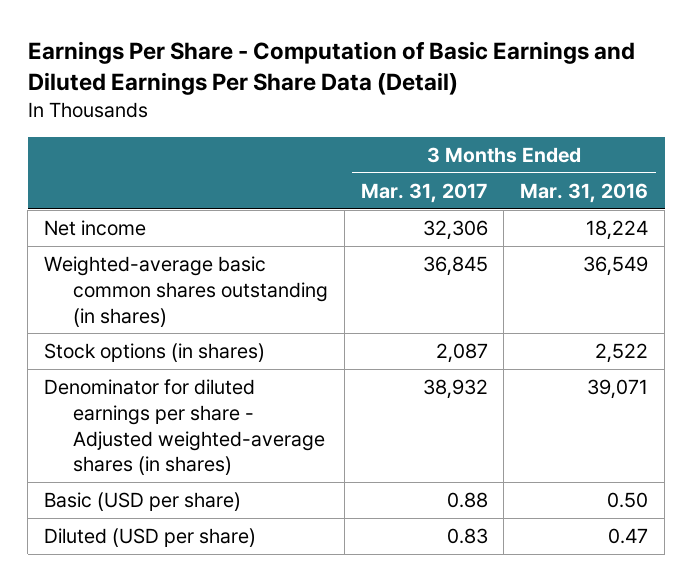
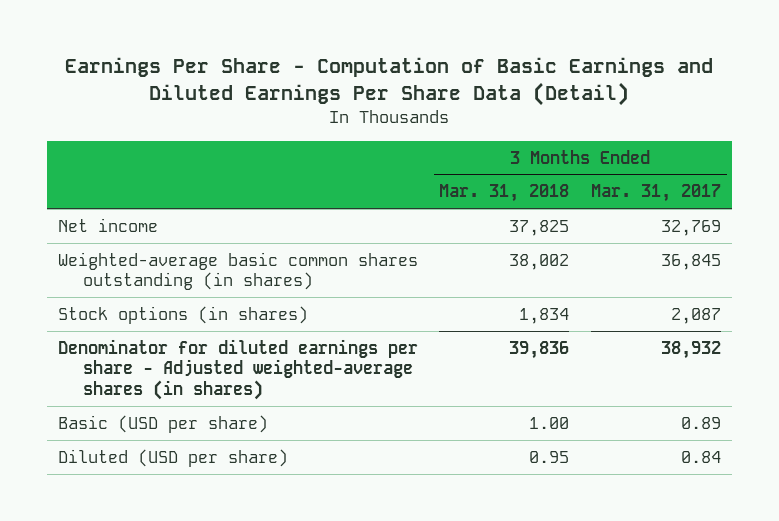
[520,182,649,203] Mar. 31, 2016 -> none
none -> [439,184,570,203] Mar. 31, 2018
[422,219,488,240] 32,306 -> [661,219,722,236] 32,769
[446,491,488,508] 0.88 -> [681,416,722,429] 0.89
[446,527,488,544] 0.83 -> [681,450,722,463] 0.84

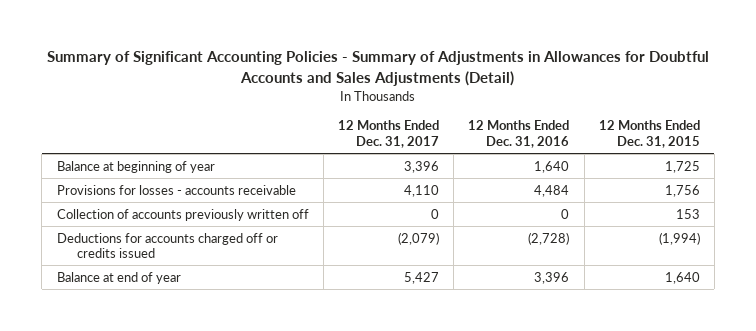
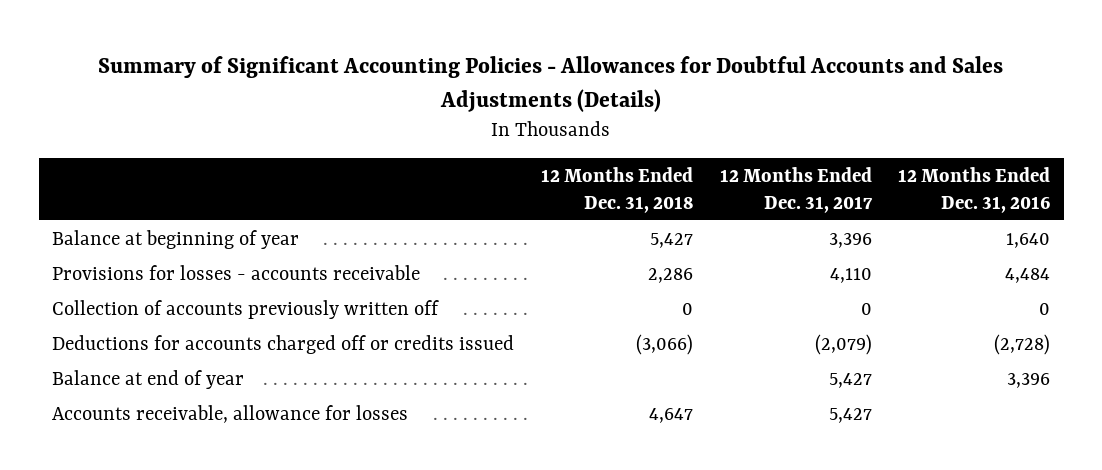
[47,51,710,86] Summary of Significant Accounting Policies - Summary of Adjustments in Allowances for Doubtful Accounts and Sales Adjustments (Detail) -> [98,55,1004,112] Summary of Significant Accounting Policies - Allowances for Doubtful Accounts and Sales Adjustments (Details)
[598,120,700,148] 12 Months Ended Dec. 31, 2015 -> none
none -> [540,166,693,213] 12 Months Ended Dec. 31, 2018
none -> [52,404,409,423] Accounts receivable, allowance for losses

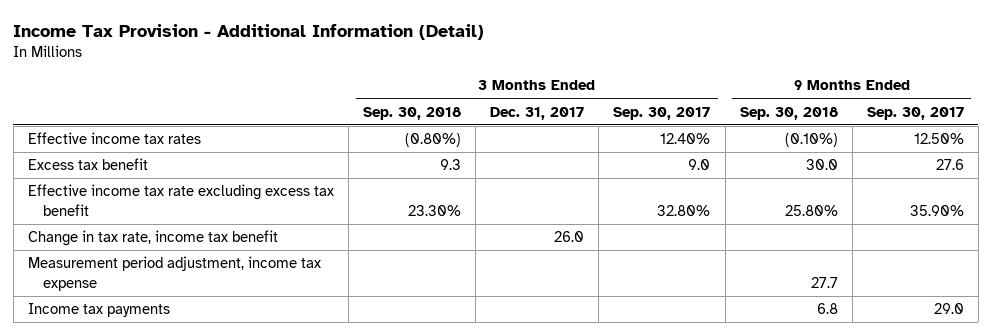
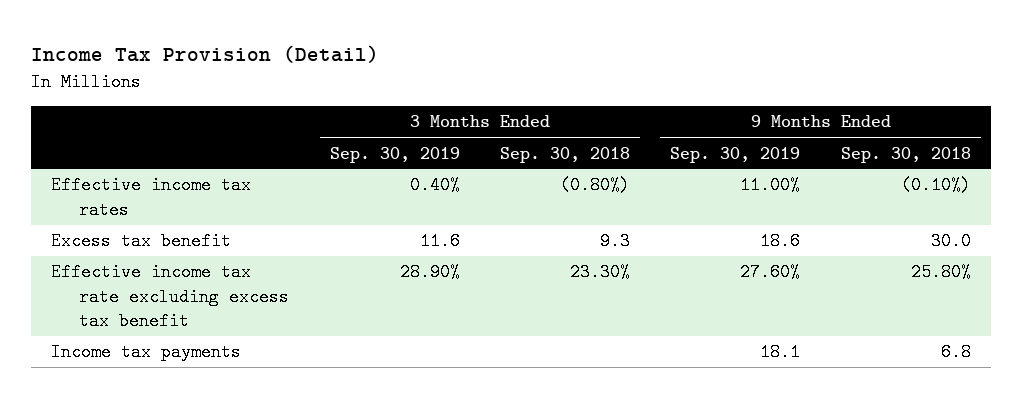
[13,23,485,40] Income Tax Provision - Additional Information (Detail) -> [31,45,380,64] Income Tax Provision (Detail)
[490,106,585,120] Dec. 31, 2017 -> none
[613,106,711,120] Sep. 30, 2017 -> none
[866,106,964,120] Sep. 30, 2017 -> none
none -> [329,146,460,163] Sep. 30, 2019
none -> [670,146,801,163] Sep. 30, 2019
[27,230,278,247] Change in tax rate, income tax benefit -> none
[27,256,321,291] Measurement period adjustment, income tax expense -> none

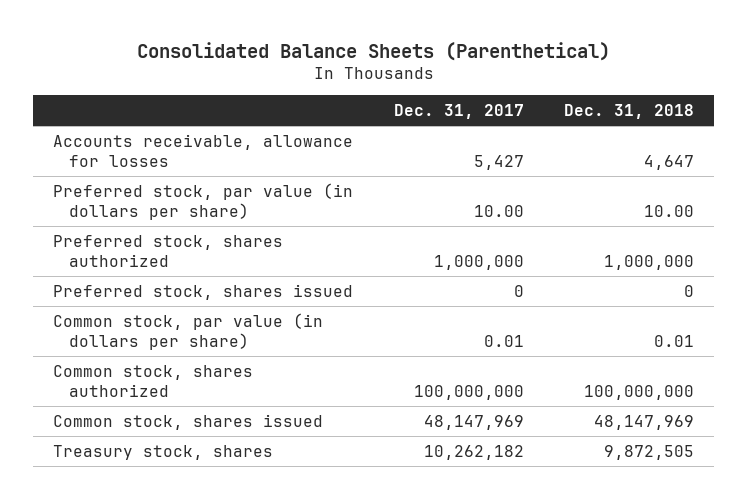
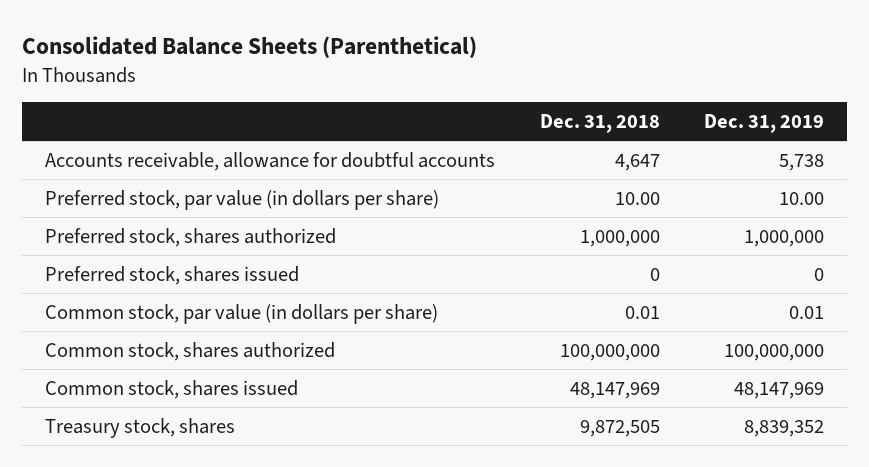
[393,104,524,120] Dec. 31, 2017 -> none
none -> [704,113,825,133] Dec. 31, 2019
[53,133,354,167] Accounts receivable, allowance for losses -> [44,151,495,171] Accounts receivable, allowance for doubtful accounts

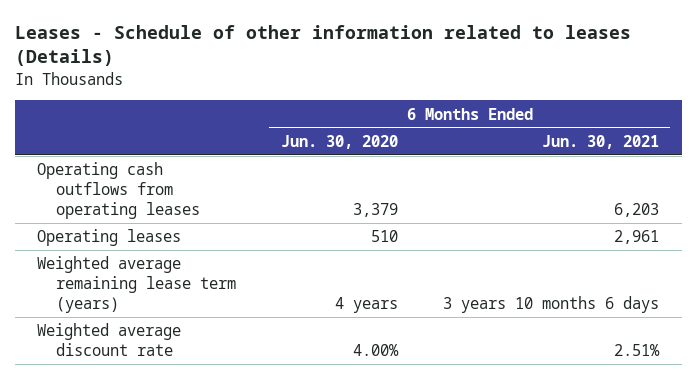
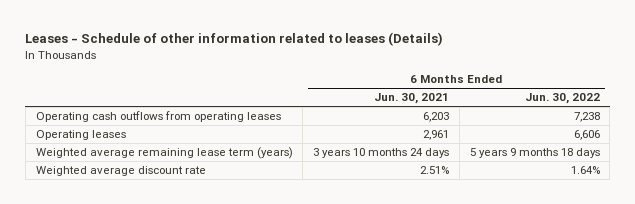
[280,134,398,149] Jun. 30, 2020 -> none
none -> [524,93,600,105] Jun. 30, 2022
[443,296,660,314] 3 years 10 months 6 days -> [313,148,450,159] 3 years 10 months 24 days

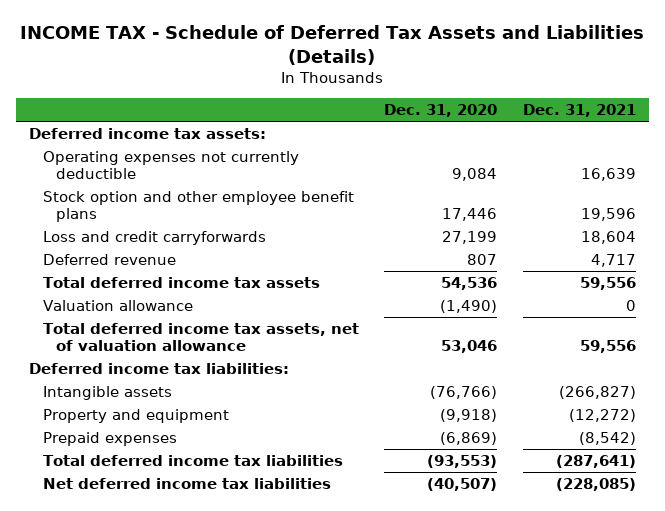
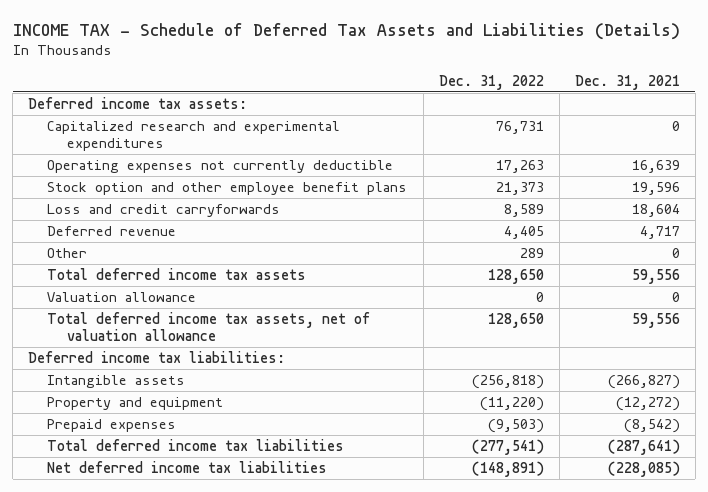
[384,104,498,118] Dec. 31, 2020 -> none
none -> [438,75,544,91] Dec. 31, 2022
none -> [47,120,341,152] Capitalized research and experimental expenditures
none -> [47,247,88,258] Other

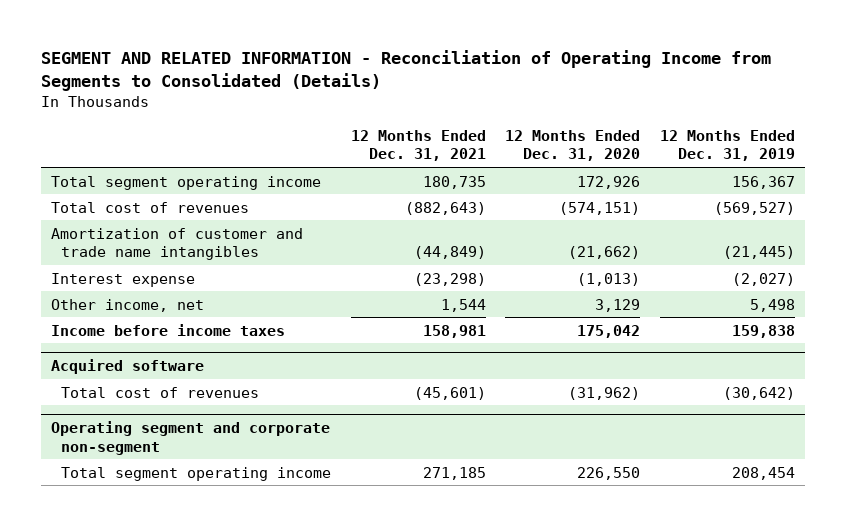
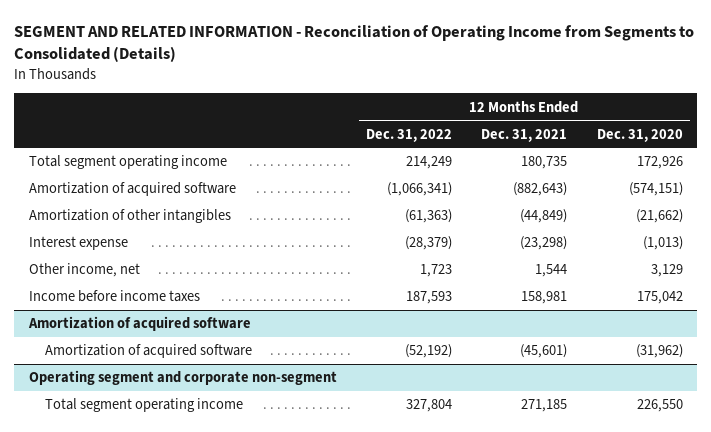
[659,129,795,162] 12 Months Ended Dec. 31, 2019 -> none
none -> [366,128,453,142] Dec. 31, 2022
[50,201,249,213] Total cost of revenues -> [28,182,236,197] Amortization of acquired software
[50,227,303,261] Amortization of customer and trade name intangibles -> [28,209,231,224] Amortization of other intangibles
[50,358,204,374] Acquired software -> [27,316,251,332] Amortization of acquired software
[60,386,259,398] Total cost of revenues -> [45,344,253,359] Amortization of acquired software

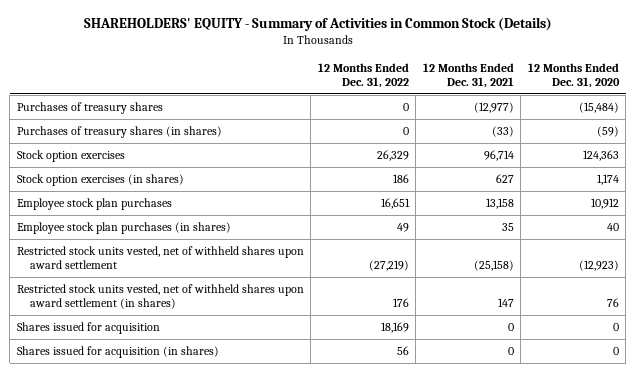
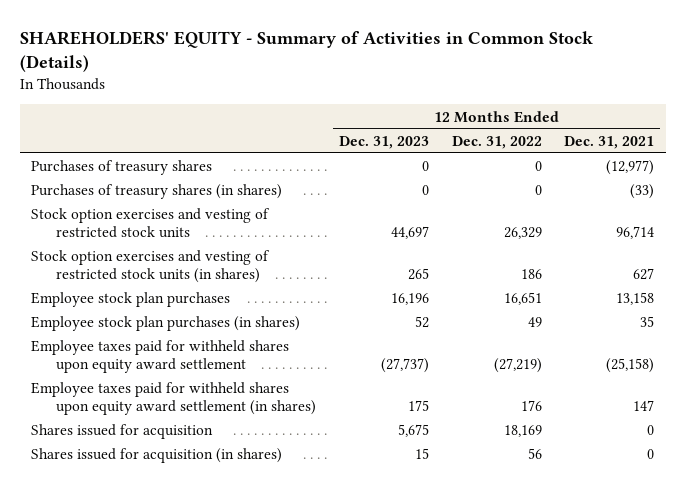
[527,62,620,88] 12 Months Ended Dec. 31, 2020 -> none
none -> [338,135,429,149] Dec. 31, 2023
[16,149,125,162] Stock option exercises -> [31,208,271,239] Stock option exercises and vesting of restricted stock units
[16,173,184,186] Stock option exercises (in shares) -> [31,250,271,284] Stock option exercises and vesting of restricted stock units (in shares)
[16,245,304,270] Restricted stock units vested, net of withheld shares upon award settlement -> [31,340,290,374] Employee taxes paid for withheld shares upon equity award settlement
[16,283,304,310] Restricted stock units vested, net of withheld shares upon award settlement (in shares) -> [31,382,316,416] Employee taxes paid for withheld shares upon equity award settlement (in shares)

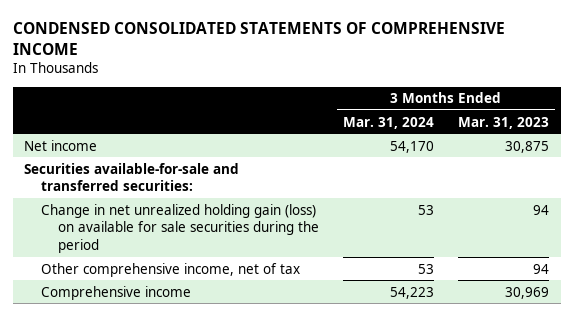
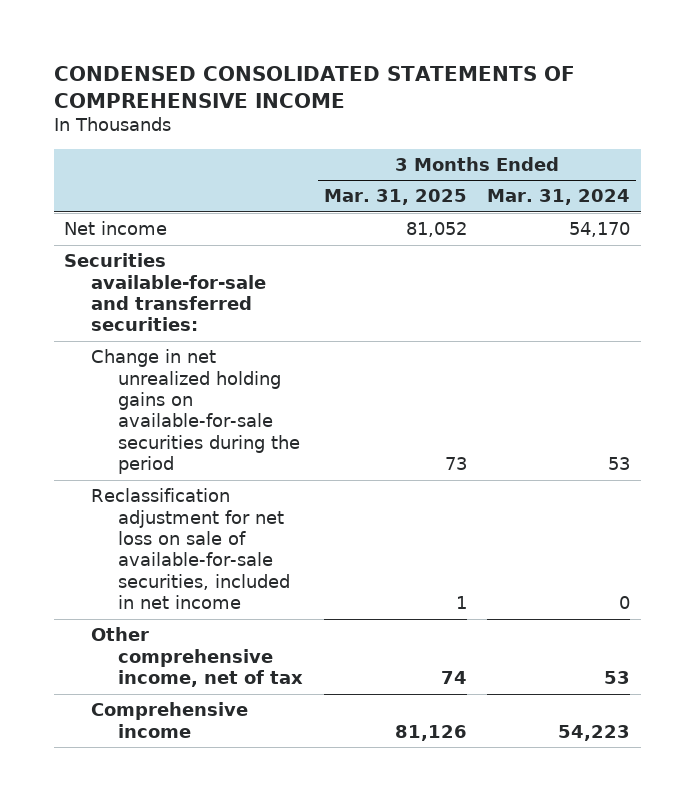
[457,116,549,129] Mar. 31, 2023 -> none
none -> [323,189,467,206] Mar. 31, 2025
[41,203,320,253] Change in net unrealized holding gain (loss) on available for sale securities during the period -> [90,349,300,475] Change in net unrealized holding gains on available-for-sale securities during the period
none -> [90,488,290,610] Reclassification adjustment for net loss on sale of available-for-sale securities, included in net income

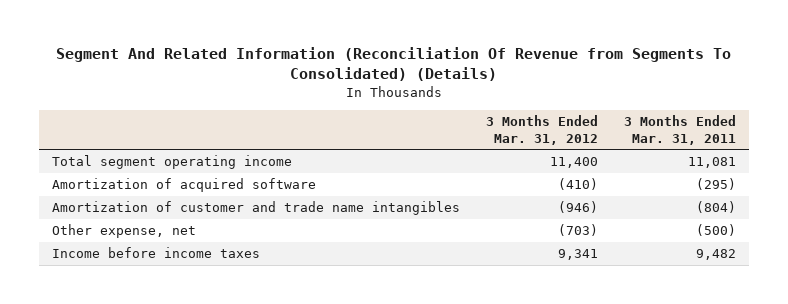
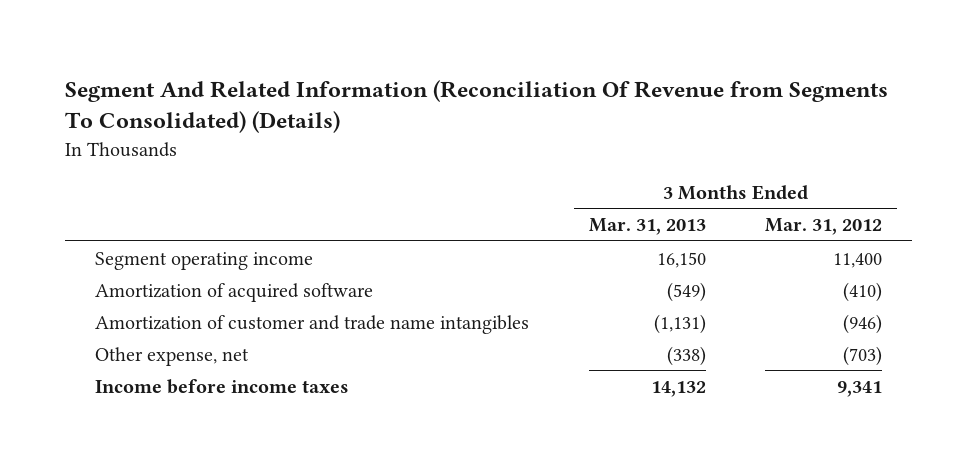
[624,114,737,145] 3 Months Ended Mar. 31, 2011 -> none
none -> [588,218,706,236] Mar. 31, 2013
[51,155,292,170] Total segment operating income -> [95,251,314,270] Segment operating income

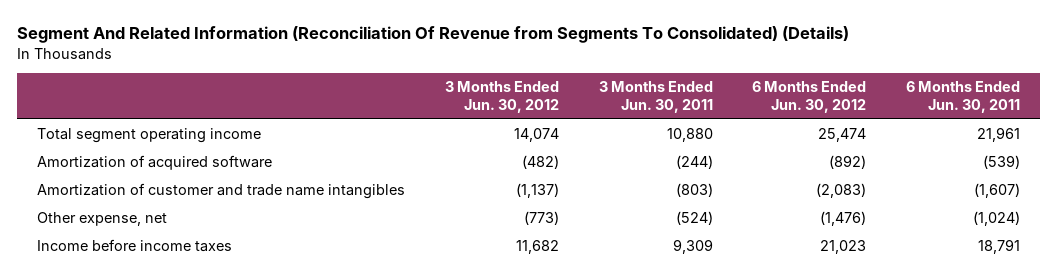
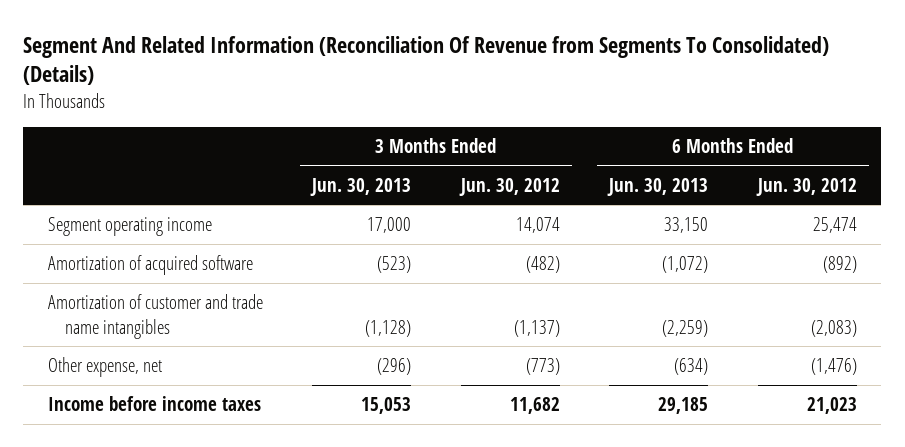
[598,81,713,114] 3 Months Ended Jun. 30, 2011 -> none
[906,81,1021,114] 6 Months Ended Jun. 30, 2011 -> none
none -> [310,177,412,196] Jun. 30, 2013
none -> [607,177,709,196] Jun. 30, 2013
[36,128,261,144] Total segment operating income -> [47,217,212,237] Segment operating income

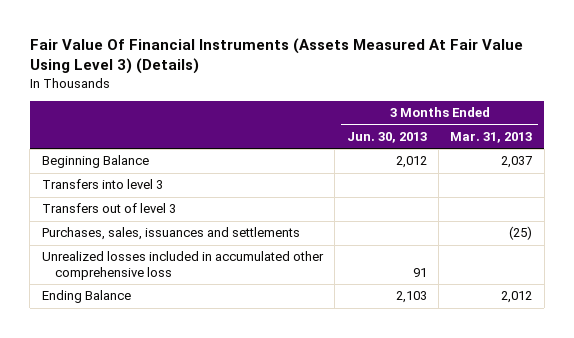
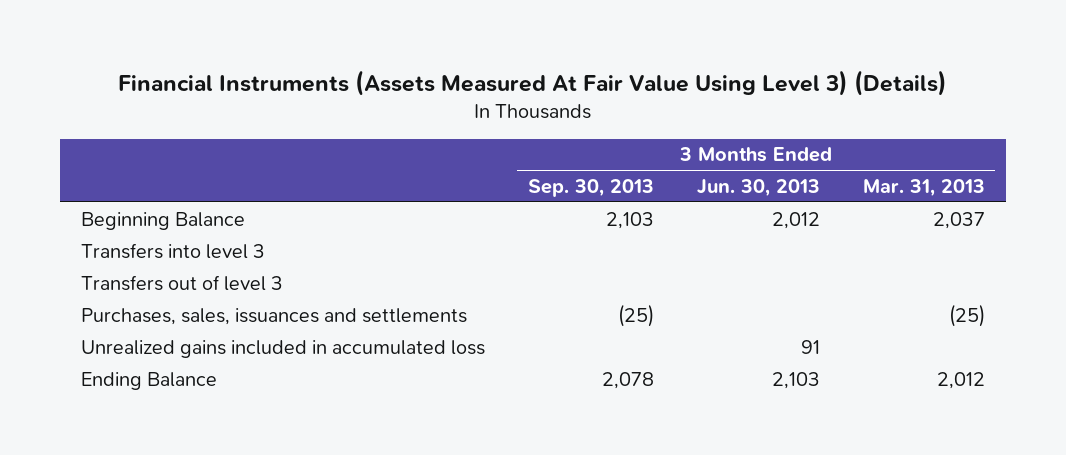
[29,37,523,75] Fair Value Of Financial Instruments (Assets Measured At Fair Value Using Level 3) (Details) -> [117,70,947,97] Financial Instruments (Assets Measured At Fair Value Using Level 3) (Details)
none -> [527,178,654,197] Sep. 30, 2013
[41,251,324,280] Unrealized losses included in accumulated other comprehensive loss -> [81,339,486,358] Unrealized gains included in accumulated loss

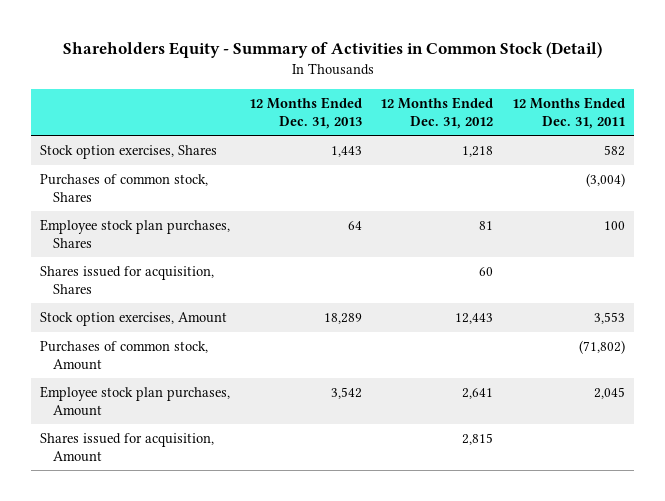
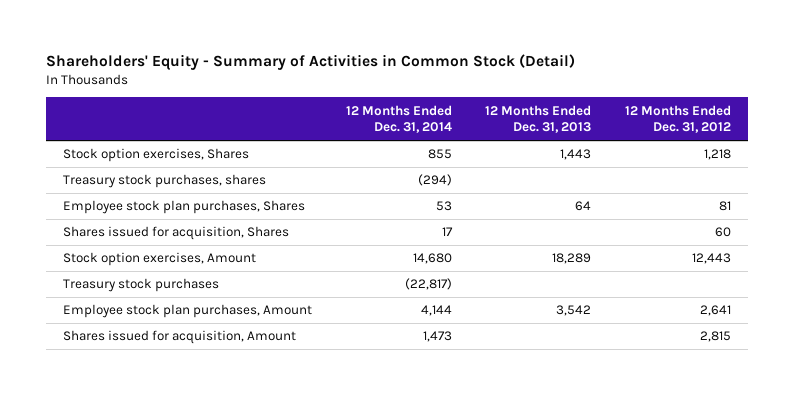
[62,41,602,58] Shareholders Equity - Summary of Activities in Common Stock (Detail) -> [45,54,575,71] Shareholders' Equity - Summary of Activities in Common Stock (Detail)
[511,96,625,129] 12 Months Ended Dec. 31, 2011 -> none
none -> [345,104,452,134] 12 Months Ended Dec. 31, 2014
[40,174,209,202] Purchases of common stock, Shares -> [62,174,266,189] Treasury stock purchases, shares
[40,341,209,370] Purchases of common stock, Amount -> [62,278,219,293] Treasury stock purchases

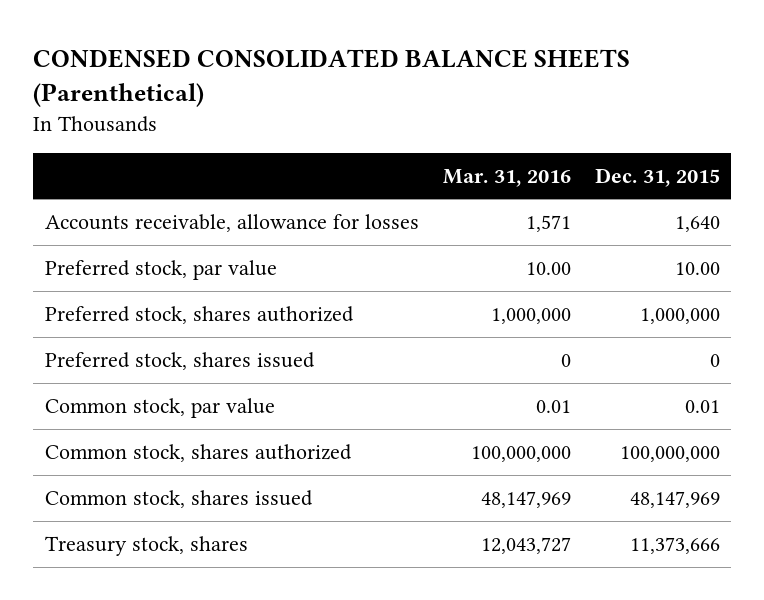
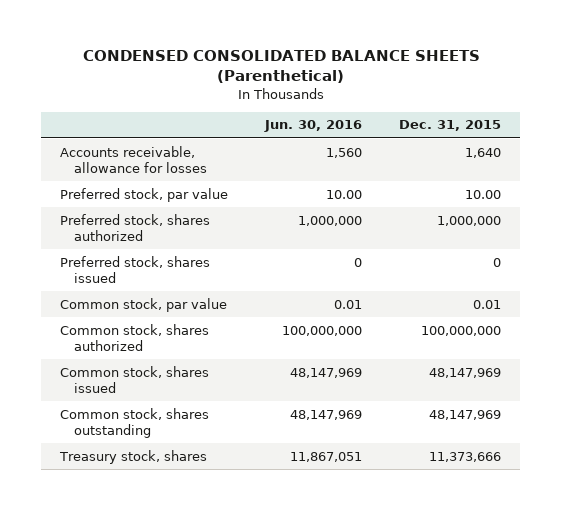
[442,168,571,187] Mar. 31, 2016 -> none
none -> [264,120,363,133] Jun. 30, 2016
none -> [60,407,210,439] Common stock, shares outstanding

